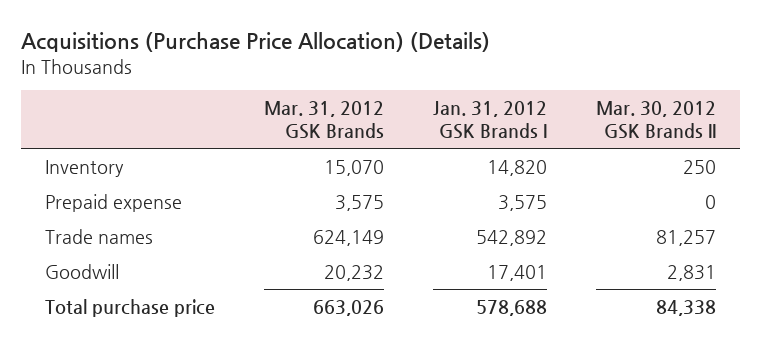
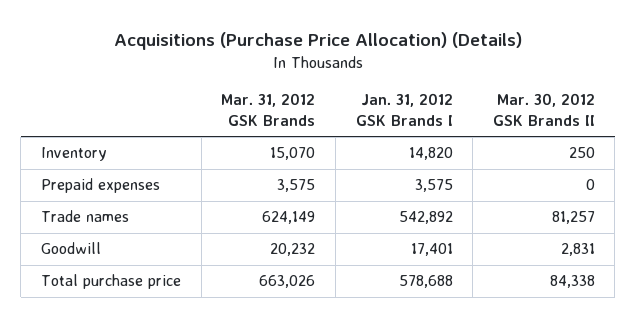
[45,193,183,212] Prepaid expense -> [41,178,161,194] Prepaid expenses

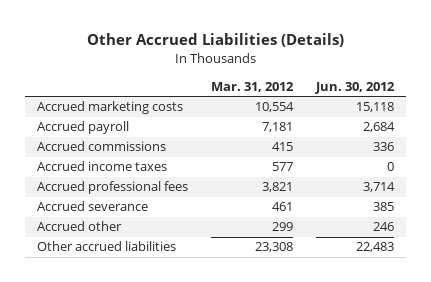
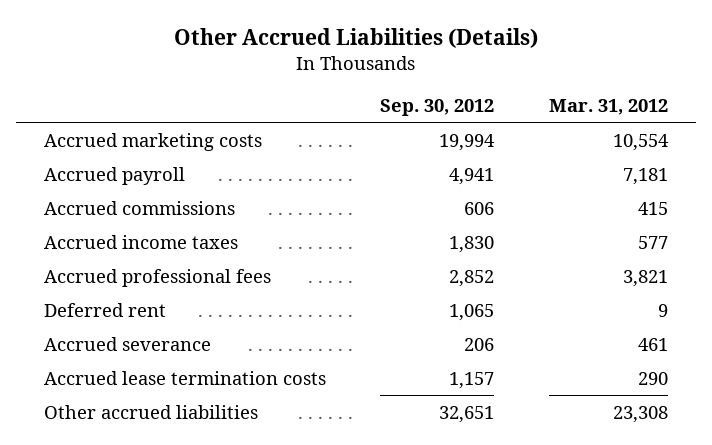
[315,81,396,94] Jun. 30, 2012 -> none
none -> [380,98,495,116] Sep. 30, 2012
none -> [43,302,166,317] Deferred rent
[36,221,122,232] Accrued other -> none
none -> [43,370,326,385] Accrued lease termination costs

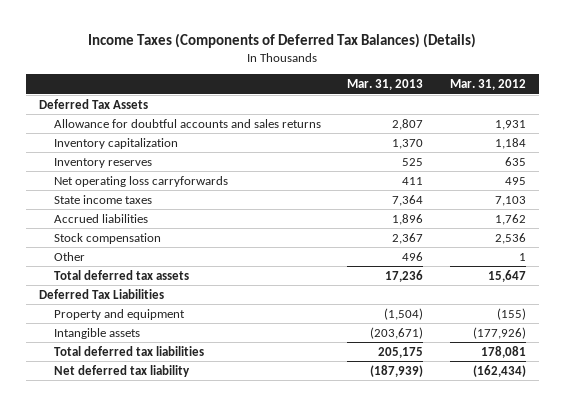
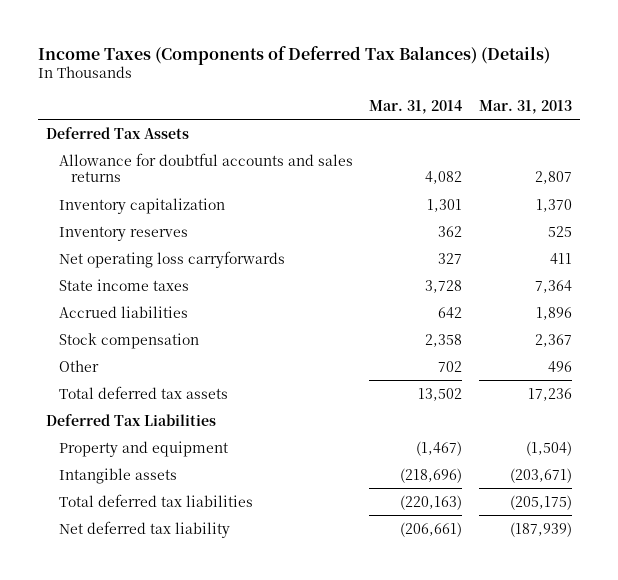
[450,79,527,91] Mar. 31, 2012 -> none
none -> [369,99,463,114] Mar. 31, 2014
[378,346,424,358] 205,175 -> [509,494,572,510] (205,175)

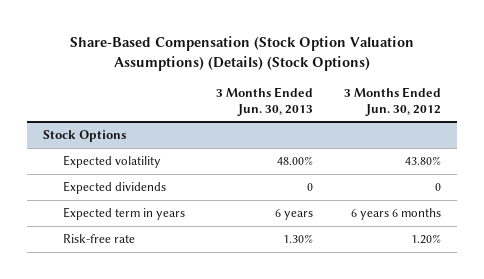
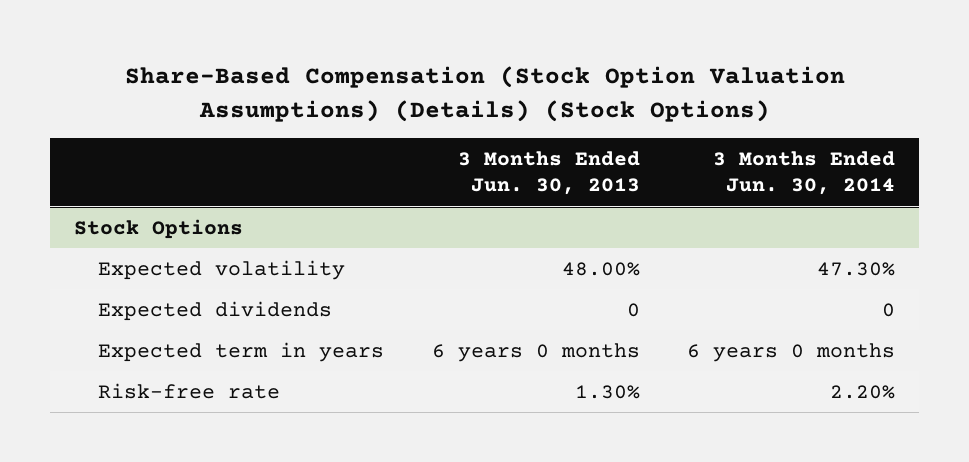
[344,86,442,116] 3 Months Ended Jun. 30, 2012 -> none
none -> [713,151,896,196] 3 Months Ended Jun. 30, 2014
[275,209,314,221] 6 years -> [431,342,640,362] 6 years 0 months

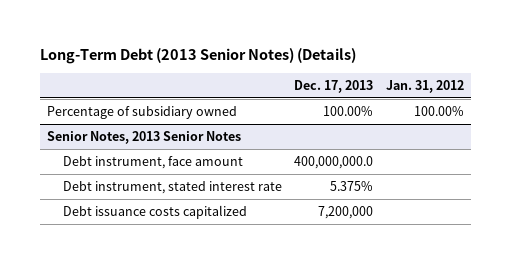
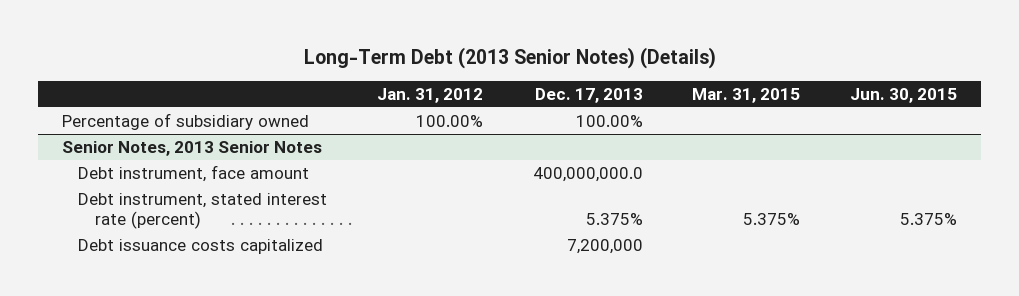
none -> [692,88,801,104] Mar. 31, 2015
none -> [849,88,957,104] Jun. 30, 2015
[62,181,282,195] Debt instrument, stated interest rate -> [78,192,328,230] Debt instrument, stated interest rate (percent)

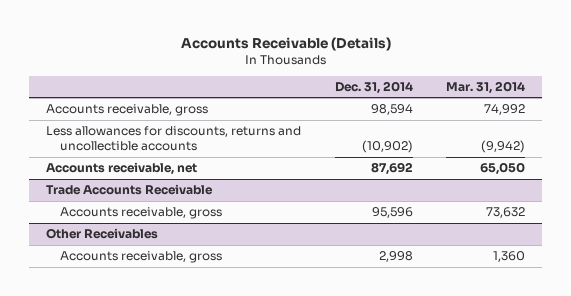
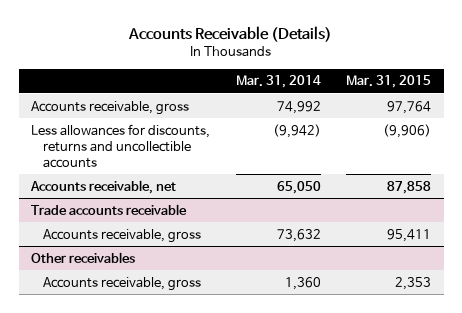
[334,80,413,94] Dec. 31, 2014 -> none
none -> [345,75,431,89] Mar. 31, 2015
[46,184,214,196] Trade Accounts Receivable -> [31,203,188,215] Trade accounts receivable
[46,228,159,240] Other Receivables -> [31,251,136,263] Other receivables

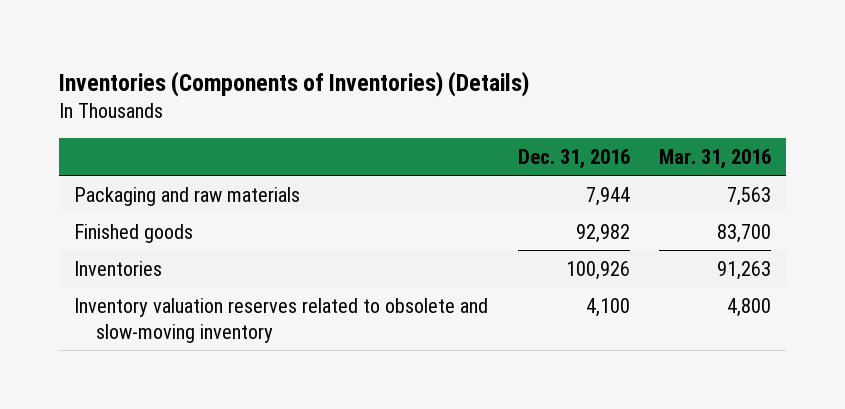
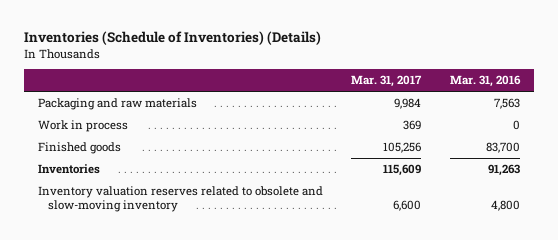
[59,70,530,97] Inventories (Components of Inventories) (Details) -> [23,30,321,45] Inventories (Schedule of Inventories) (Details)
[517,148,630,169] Dec. 31, 2016 -> none
none -> [351,75,423,88] Mar. 31, 2017
none -> [37,120,128,133] Work in process

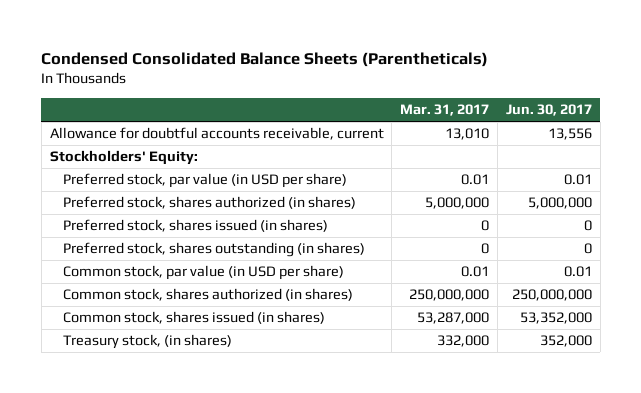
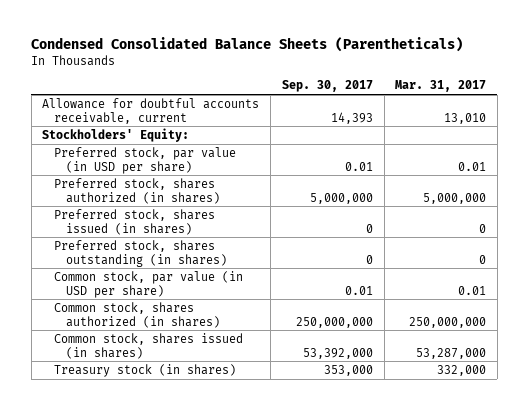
[505,104,592,117] Jun. 30, 2017 -> none
none -> [281,80,373,93] Sep. 30, 2017
[62,334,232,350] Treasury stock, (in shares) -> [53,363,236,377] Treasury stock (in shares)

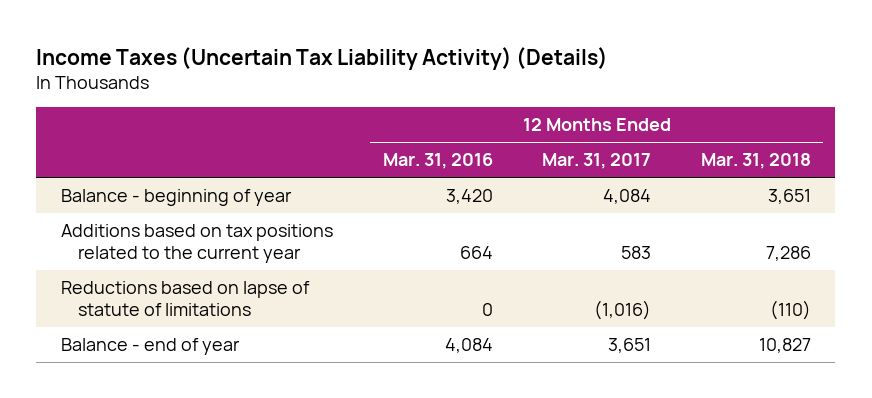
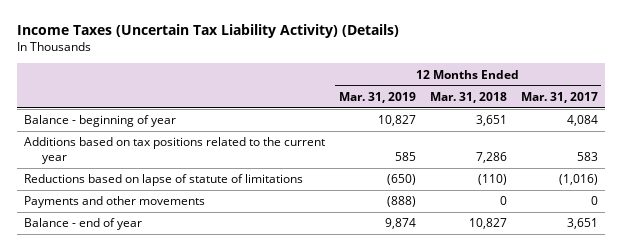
[382,153,493,170] Mar. 31, 2016 -> none
none -> [338,91,416,103] Mar. 31, 2019
none -> [23,196,205,209] Payments and other movements

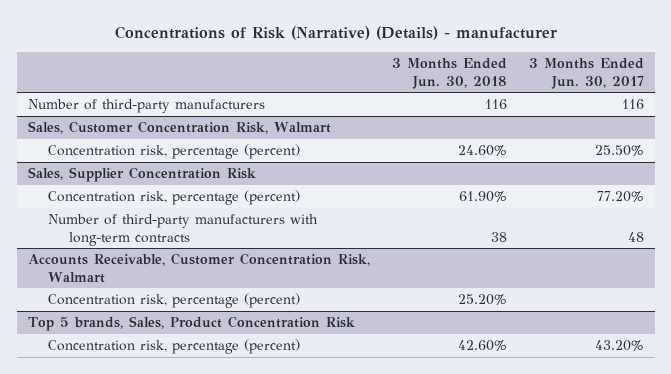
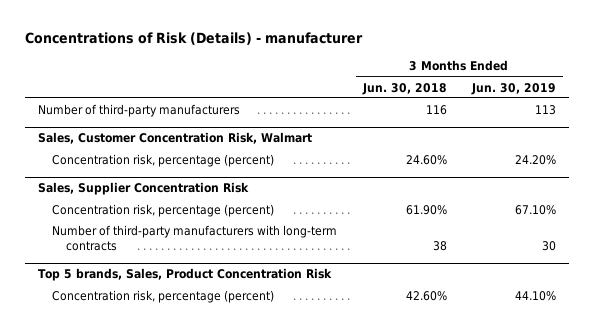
[114,26,558,41] Concentrations of Risk (Narrative) (Details) - manufacturer -> [25,32,364,46] Concentrations of Risk (Details) - manufacturer
[528,58,644,89] 3 Months Ended Jun. 30, 2017 -> none
none -> [471,82,557,95] Jun. 30, 2019
[27,253,370,283] Accounts Receivable, Customer Concentration Risk, Walmart -> none
[48,293,301,309] Concentration risk, percentage (percent) -> none

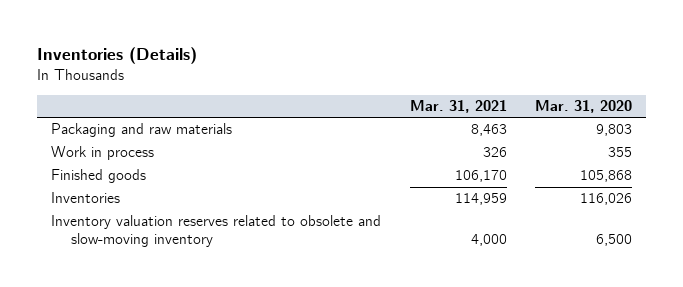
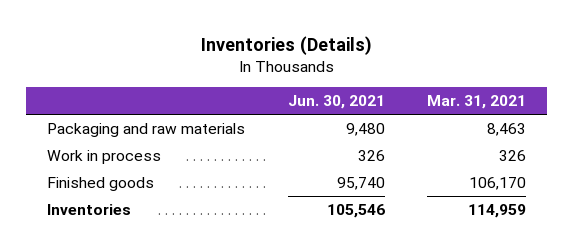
[534,99,632,113] Mar. 31, 2020 -> none
none -> [287,95,385,110] Jun. 30, 2021
[51,215,382,248] Inventory valuation reserves related to obsolete and slow-moving inventory -> none

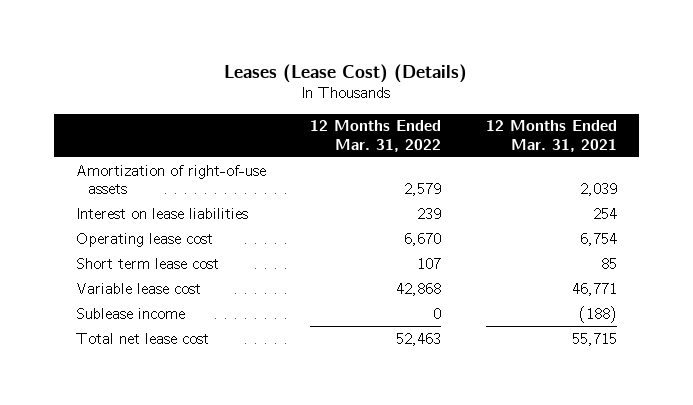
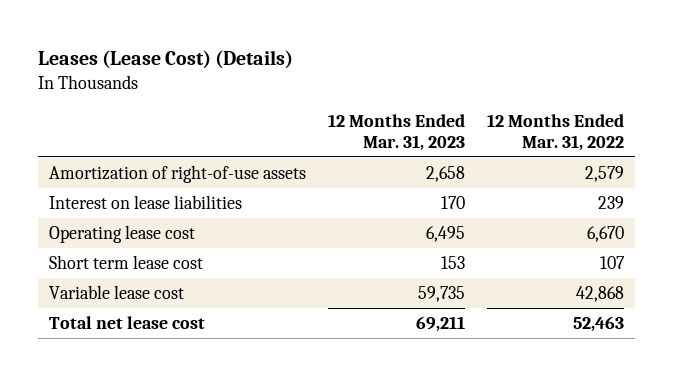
[485,120,617,152] 12 Months Ended Mar. 31, 2021 -> none
none -> [328,114,466,151] 12 Months Ended Mar. 31, 2023
[75,307,185,319] Sublease income -> none

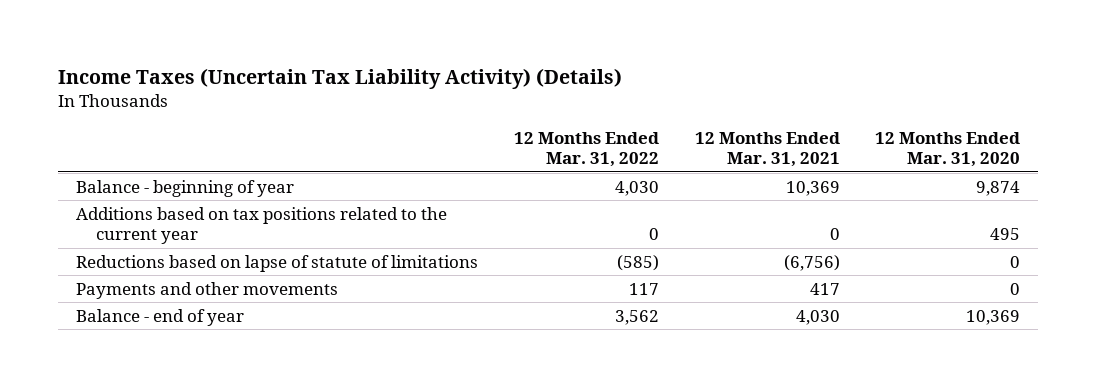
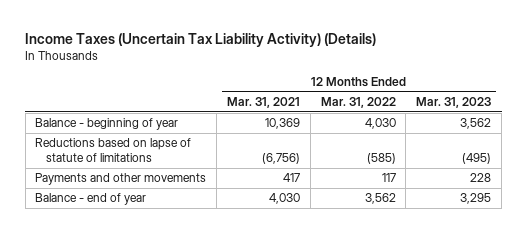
[875,131,1021,167] 12 Months Ended Mar. 31, 2020 -> none
none -> [416,97,492,109] Mar. 31, 2023
[75,206,447,245] Additions based on tax positions related to the current year -> none

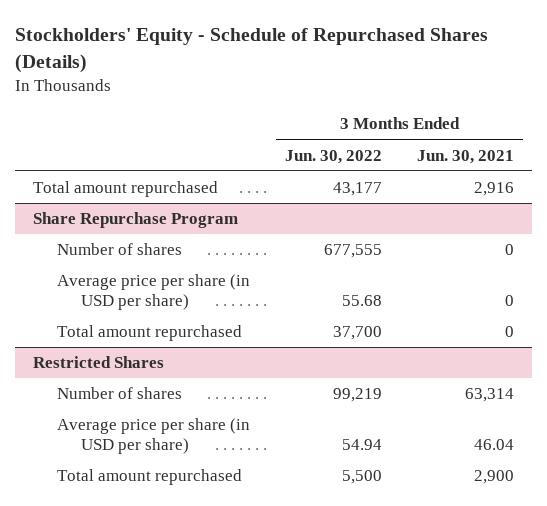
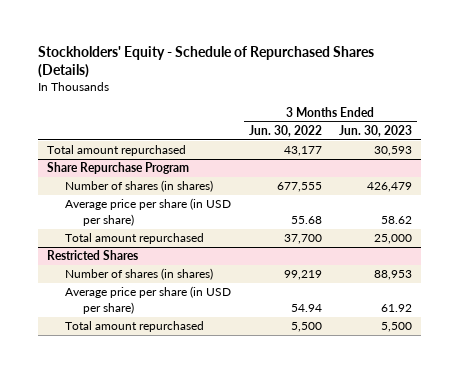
[417,149,515,164] Jun. 30, 2021 -> none
none -> [339,124,413,137] Jun. 30, 2023
[56,243,182,256] Number of shares -> [65,180,214,193] Number of shares (in shares)
[56,387,182,400] Number of shares -> [65,268,214,281] Number of shares (in shares)

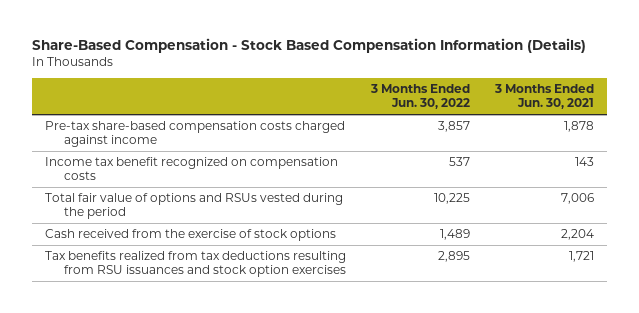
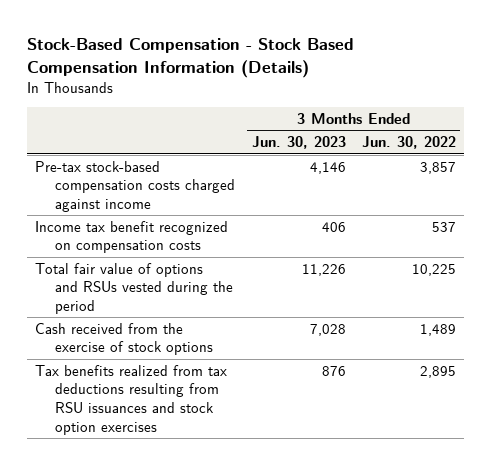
[32,38,587,54] Share-Based Compensation - Stock Based Compensation Information (Details) -> [26,37,354,78] Stock-Based Compensation - Stock Based Compensation Information (Details)
[494,84,595,110] 3 Months Ended Jun. 30, 2021 -> none
none -> [251,136,346,150] Jun. 30, 2023
[44,120,345,148] Pre-tax share-based compensation costs charged against income -> [35,160,236,212] Pre-tax stock-based compensation costs charged against income

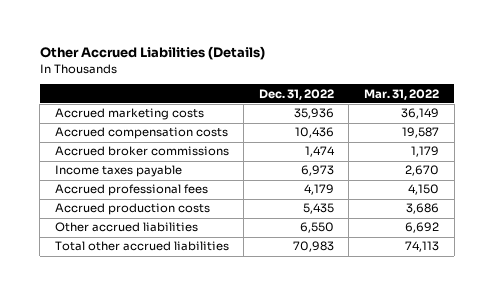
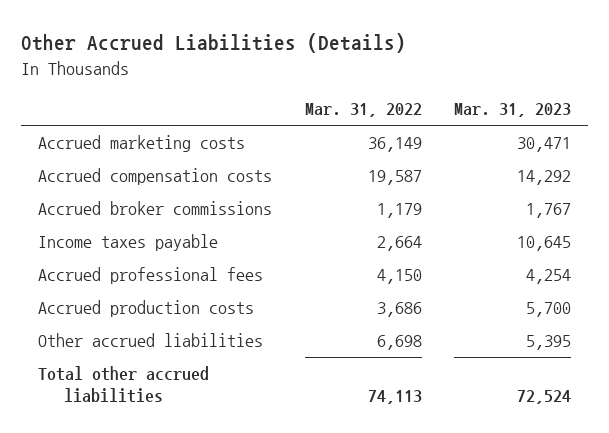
[258,88,334,100] Dec. 31, 2022 -> none
none -> [454,103,572,118] Mar. 31, 2023
[404,165,439,177] 2,670 -> [376,236,422,252] 2,664
[404,222,439,234] 6,692 -> [376,335,422,351] 6,698

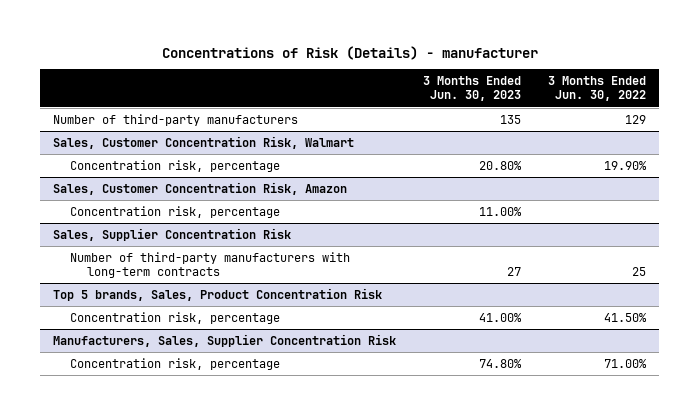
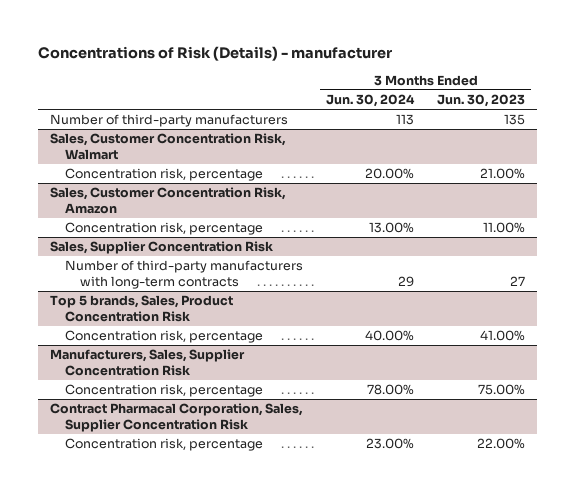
[547,75,646,102] 3 Months Ended Jun. 30, 2022 -> none
none -> [325,94,415,108] Jun. 30, 2024
[479,160,523,170] 20.80% -> [480,168,526,180] 21.00%
[479,358,523,368] 74.80% -> [478,384,526,396] 75.00%
none -> [49,403,303,433] Contract Pharmacal Corporation, Sales, Supplier Concentration Risk
none -> [64,438,263,452] Concentration risk, percentage

